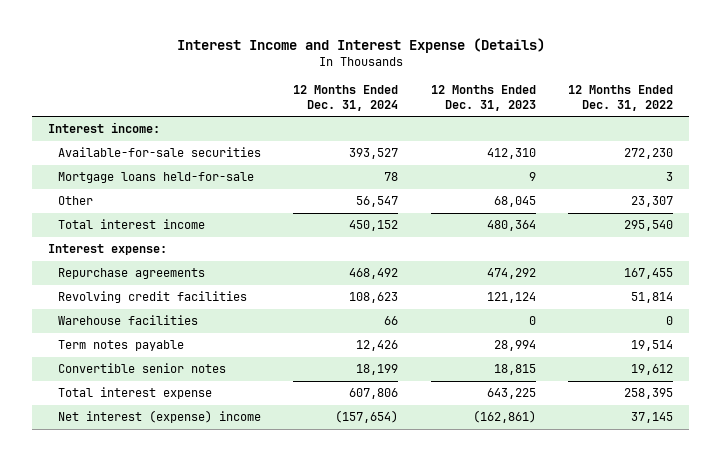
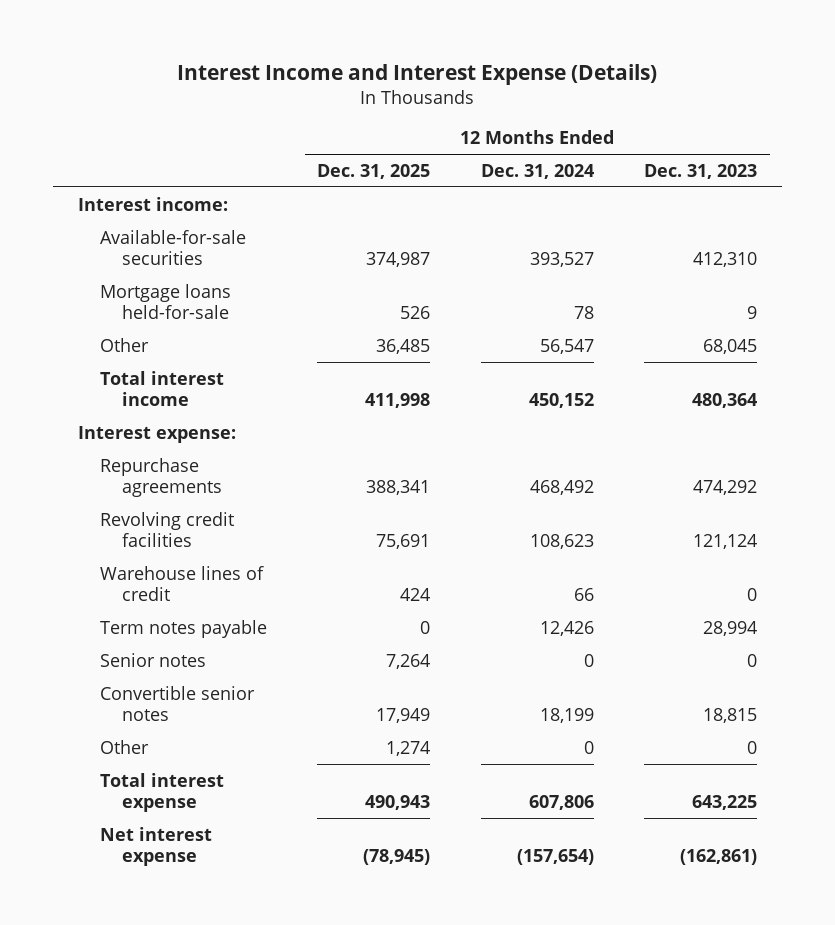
[568,85,674,111] 12 Months Ended Dec. 31, 2022 -> none
none -> [317,163,431,179] Dec. 31, 2025
[57,315,198,326] Warehouse facilities -> [100,565,265,601] Warehouse lines of credit
none -> [100,652,207,667] Senior notes
none -> [100,739,150,754] Other
[57,410,261,424] Net interest (expense) income -> [100,826,213,866] Net interest expense

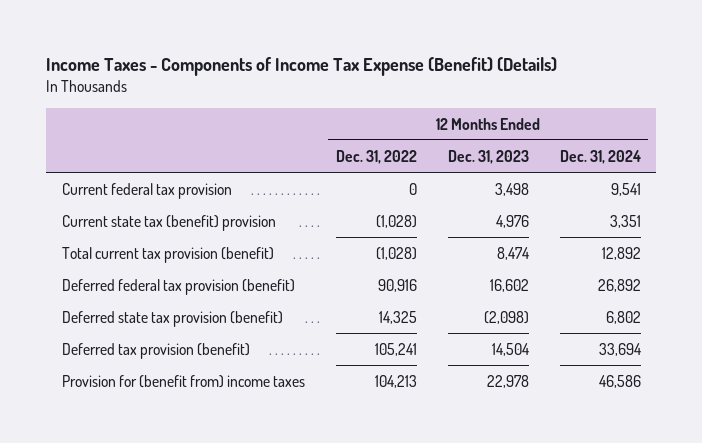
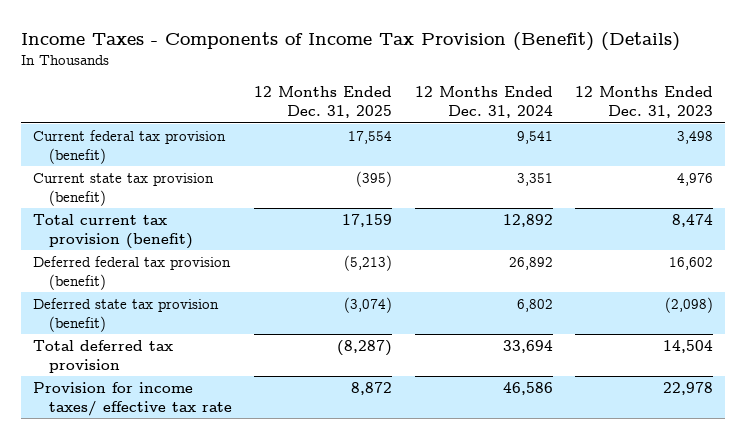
[46,56,558,76] Income Taxes - Components of Income Tax Expense (Benefit) (Details) -> [21,31,681,51] Income Taxes - Components of Income Tax Provision (Benefit) (Details)
[335,149,417,164] Dec. 31, 2022 -> none
none -> [254,86,393,119] 12 Months Ended Dec. 31, 2025
[61,182,232,199] Current federal tax provision -> [32,129,226,164] Current federal tax provision (benefit)
[61,214,276,231] Current state tax (benefit) provision -> [32,172,214,206] Current state tax provision (benefit)
[61,342,250,359] Deferred tax provision (benefit) -> [32,339,173,373] Total deferred tax provision
[61,374,305,388] Provision for (benefit from) income taxes -> [32,381,232,416] Provision for income taxes/ effective tax rate

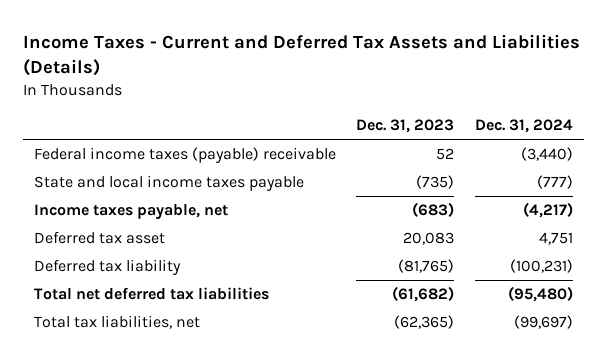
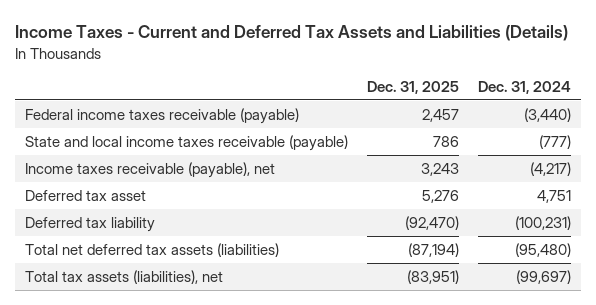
[356,119,455,134] Dec. 31, 2023 -> none
none -> [367,81,460,95] Dec. 31, 2025
[33,147,336,164] Federal income taxes (payable) receivable -> [24,107,299,124] Federal income taxes receivable (payable)
[33,175,304,192] State and local income taxes payable -> [24,134,348,151] State and local income taxes receivable (payable)
[33,204,228,221] Income taxes payable, net -> [24,161,275,178] Income taxes receivable (payable), net
[33,287,269,301] Total net deferred tax liabilities -> [24,242,279,257] Total net deferred tax assets (liabilities)
[33,315,200,330] Total tax liabilities, net -> [24,269,223,284] Total tax assets (liabilities), net

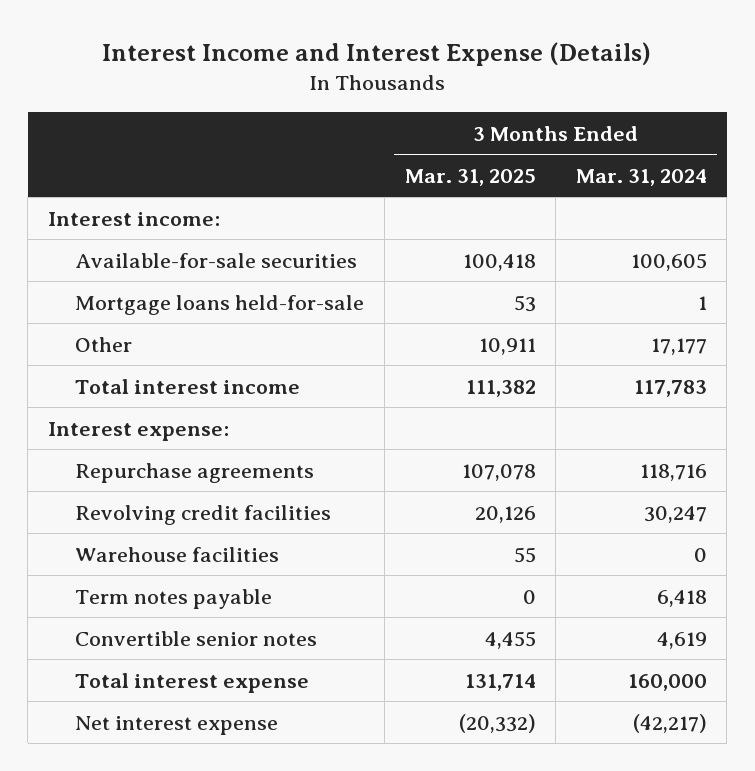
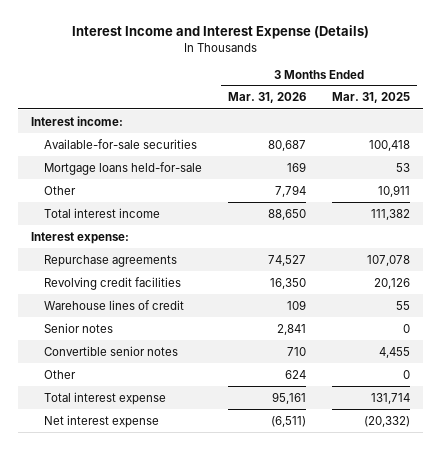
[575,168,707,186] Mar. 31, 2024 -> none
none -> [228,92,307,104] Mar. 31, 2026
[75,588,273,609] Term notes payable -> none
[75,546,280,562] Warehouse facilities -> [43,299,184,310] Warehouse lines of credit
none -> [43,322,113,333] Senior notes
none -> [43,369,76,379] Other

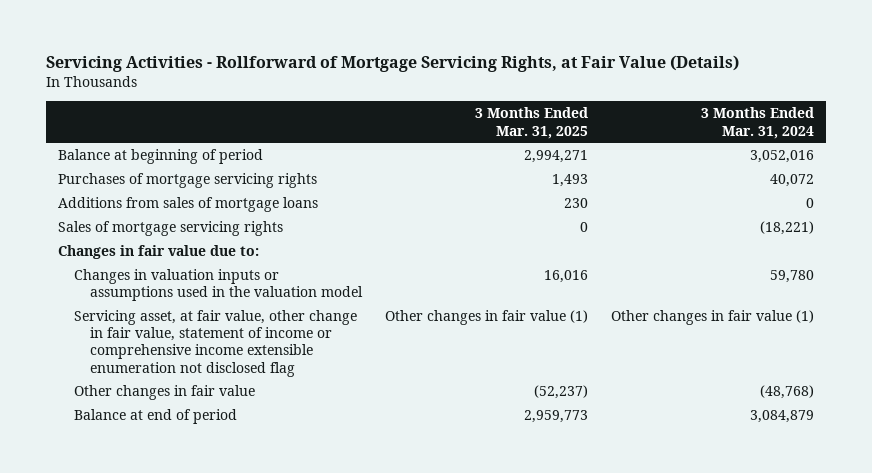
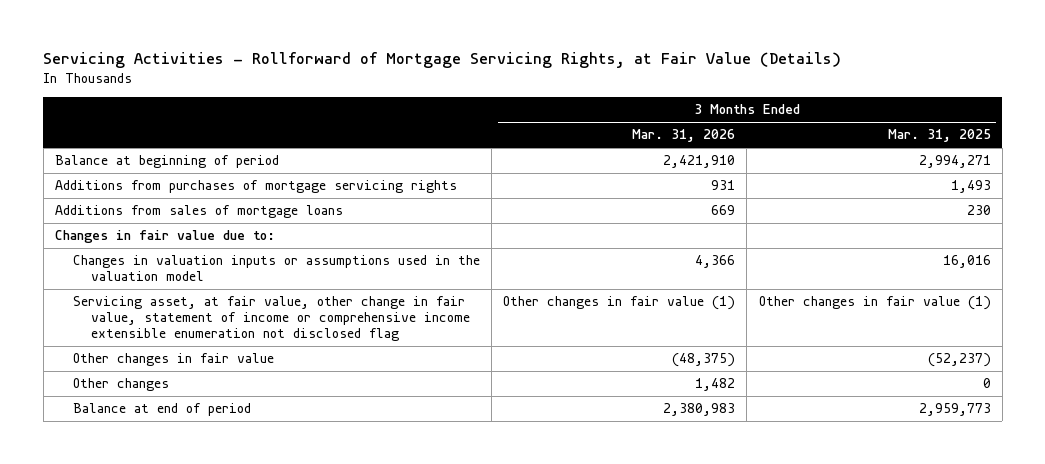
[701,107,815,139] 3 Months Ended Mar. 31, 2024 -> none
none -> [632,129,736,143] Mar. 31, 2026
[57,172,317,188] Purchases of mortgage servicing rights -> [54,180,457,194] Additions from purchases of mortgage servicing rights
[57,220,283,236] Sales of mortgage servicing rights -> none
none -> [73,378,170,392] Other changes

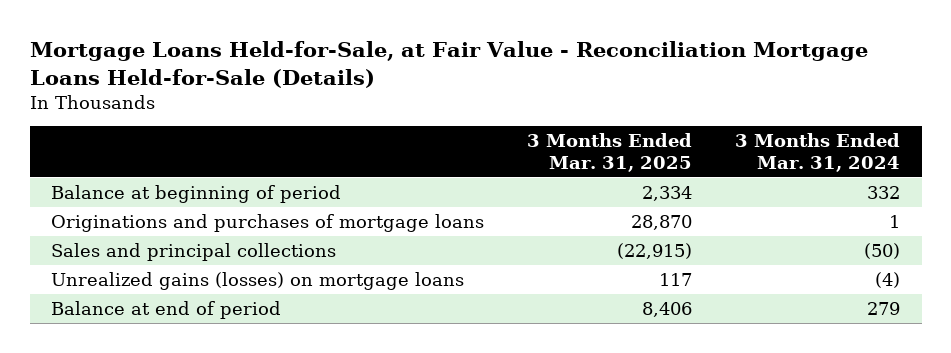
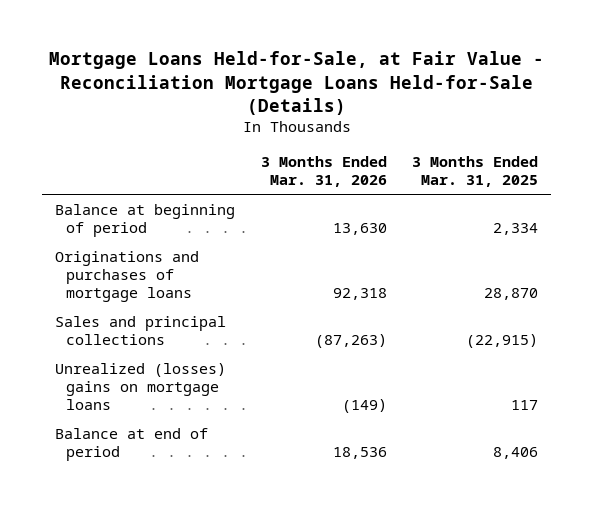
[735,133,901,173] 3 Months Ended Mar. 31, 2024 -> none
none -> [260,156,387,188] 3 Months Ended Mar. 31, 2026
[51,271,465,290] Unrealized gains (losses) on mortgage loans -> [54,362,226,411] Unrealized (losses) gains on mortgage loans

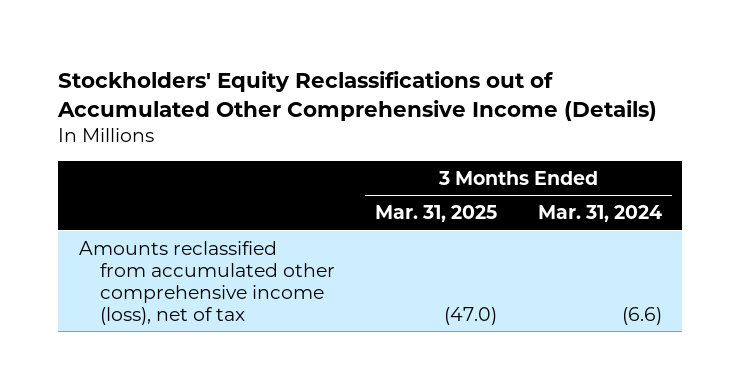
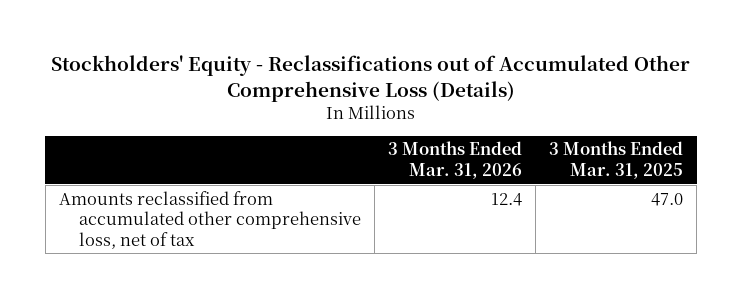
[57,70,658,121] Stockholders' Equity Reclassifications out of Accumulated Other Comprehensive Income (Details) -> [50,54,690,102] Stockholders' Equity - Reclassifications out of Accumulated Other Comprehensive Loss (Details)
[537,204,662,222] Mar. 31, 2024 -> none
none -> [388,141,523,180] 3 Months Ended Mar. 31, 2026
[78,240,336,325] Amounts reclassified from accumulated other comprehensive income (loss), net of tax -> [58,190,362,250] Amounts reclassified from accumulated other comprehensive loss, net of tax
[444,306,498,325] (47.0) -> [651,192,684,206] 47.0

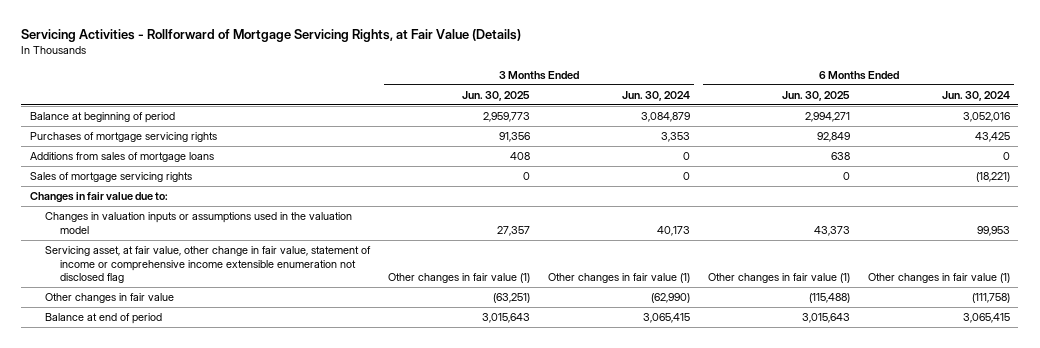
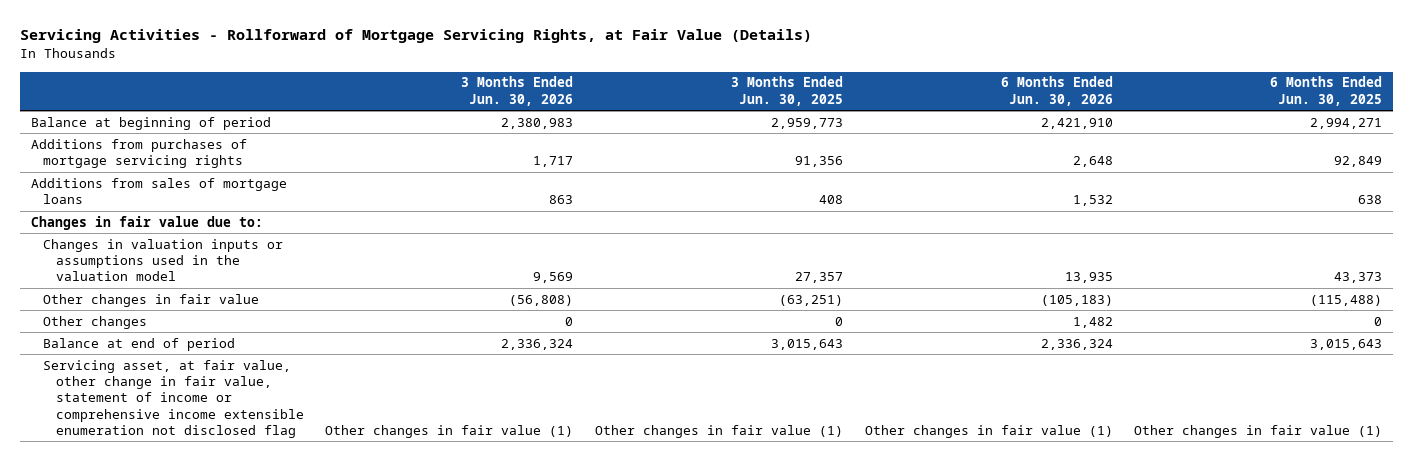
[621,91,690,102] Jun. 30, 2024 -> none
[941,91,1010,102] Jun. 30, 2024 -> none
none -> [461,76,574,106] 3 Months Ended Jun. 30, 2026
none -> [1000,76,1113,106] 6 Months Ended Jun. 30, 2026
[30,132,218,143] Purchases of mortgage servicing rights -> [30,138,247,169] Additions from purchases of mortgage servicing rights
[30,172,193,183] Sales of mortgage servicing rights -> none
none -> [43,315,148,329] Other changes
[45,246,372,284] Servicing asset, at fair value, other change in fair value, statement of income or comprehensive income extensible enumeration not disclosed flag -> [43,359,304,438] Servicing asset, at fair value, other change in fair value, statement of income or comprehensive income extensible enumeration not disclosed flag

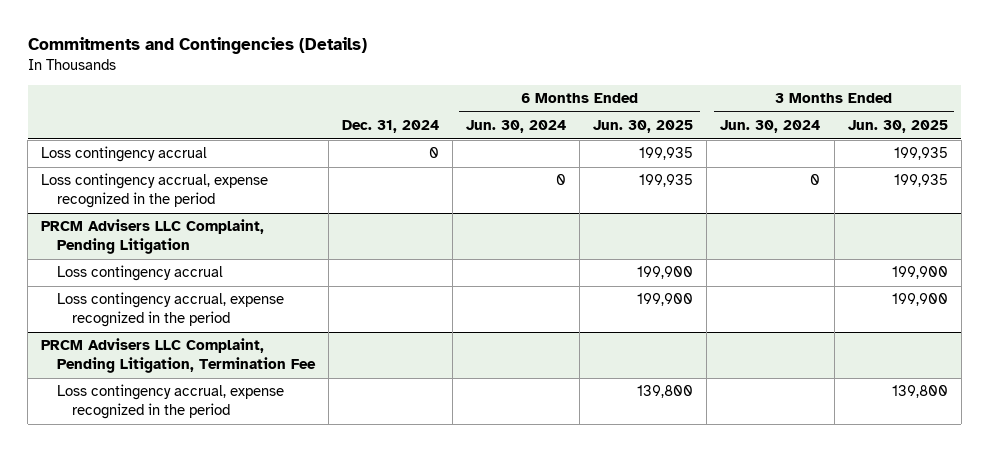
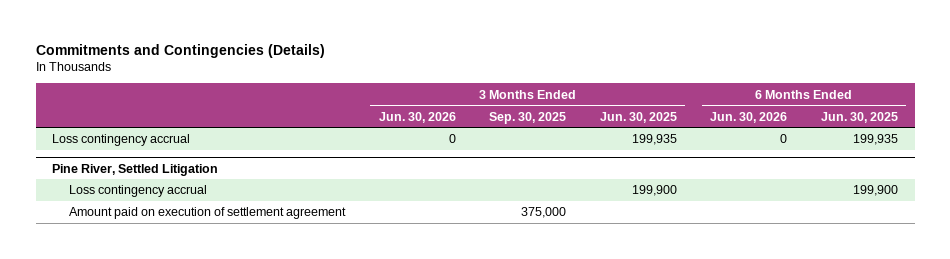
[342,120,440,134] Dec. 31, 2024 -> none
[466,120,567,134] Jun. 30, 2024 -> none
[720,120,821,134] Jun. 30, 2024 -> none
none -> [378,111,456,123] Jun. 30, 2026
none -> [489,111,567,124] Sep. 30, 2025
none -> [710,111,788,123] Jun. 30, 2026
[41,173,269,209] Loss contingency accrual, expense recognized in the period -> none
[41,219,265,255] PRCM Advisers LLC Complaint, Pending Litigation -> none
none -> [52,163,219,176] Pine River, Settled Litigation
[56,292,284,328] Loss contingency accrual, expense recognized in the period -> none
[41,338,316,374] PRCM Advisers LLC Complaint, Pending Litigation, Termination Fee -> none
[56,384,284,420] Loss contingency accrual, expense recognized in the period -> none
none -> [69,207,347,220] Amount paid on execution of settlement agreement

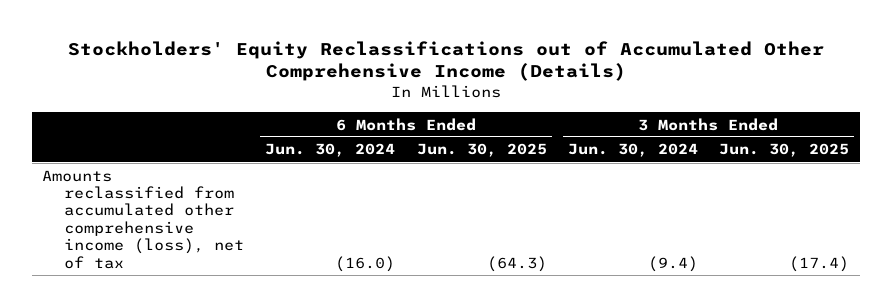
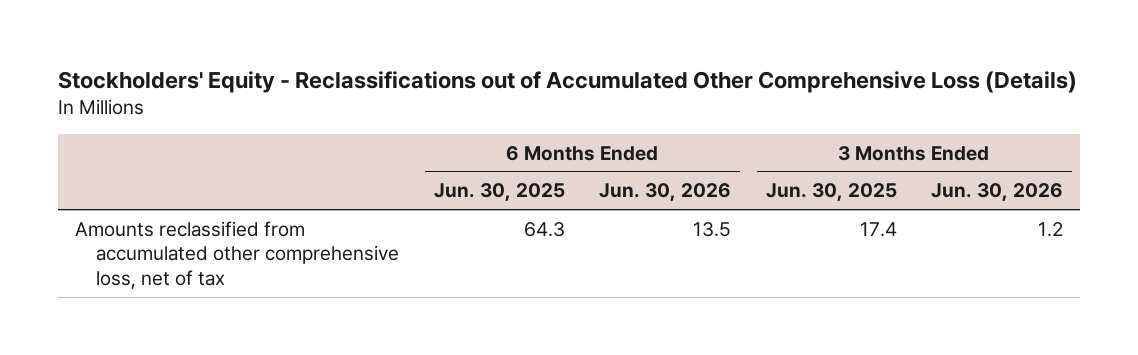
[67,40,824,82] Stockholders' Equity Reclassifications out of Accumulated Other Comprehensive Income (Details) -> [58,71,1078,94] Stockholders' Equity - Reclassifications out of Accumulated Other Comprehensive Loss (Details)
[265,143,396,158] Jun. 30, 2024 -> none
[567,143,698,158] Jun. 30, 2024 -> none
none -> [599,183,732,203] Jun. 30, 2026
none -> [930,183,1063,203] Jun. 30, 2026
[42,169,245,269] Amounts reclassified from accumulated other comprehensive income (loss), net of tax -> [75,220,400,290] Amounts reclassified from accumulated other comprehensive loss, net of tax
[486,255,547,272] (64.3) -> [523,221,565,237] 64.3
[789,255,850,272] (17.4) -> [859,221,897,237] 17.4

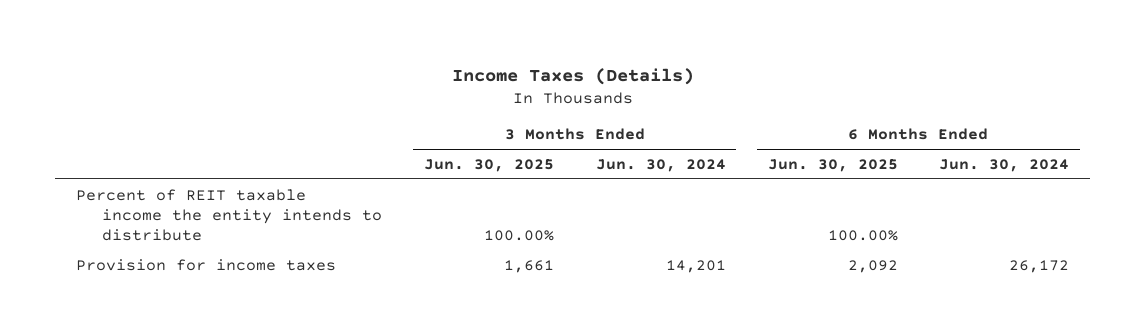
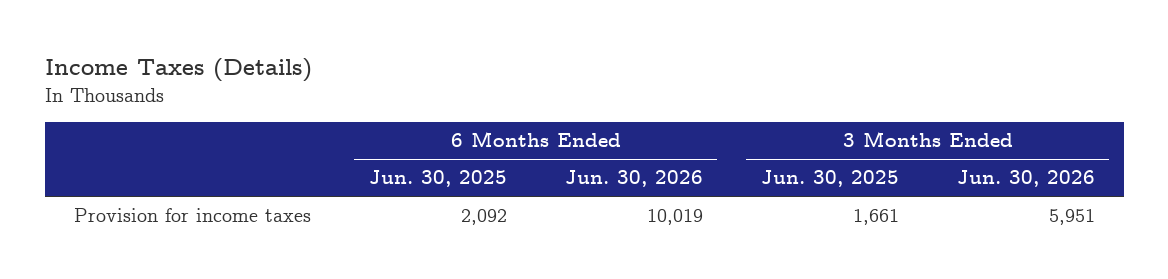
[595,158,726,172] Jun. 30, 2024 -> none
[939,158,1070,172] Jun. 30, 2024 -> none
none -> [564,170,703,188] Jun. 30, 2026
none -> [956,170,1095,188] Jun. 30, 2026
[75,188,383,242] Percent of REIT taxable income the entity intends to distribute -> none

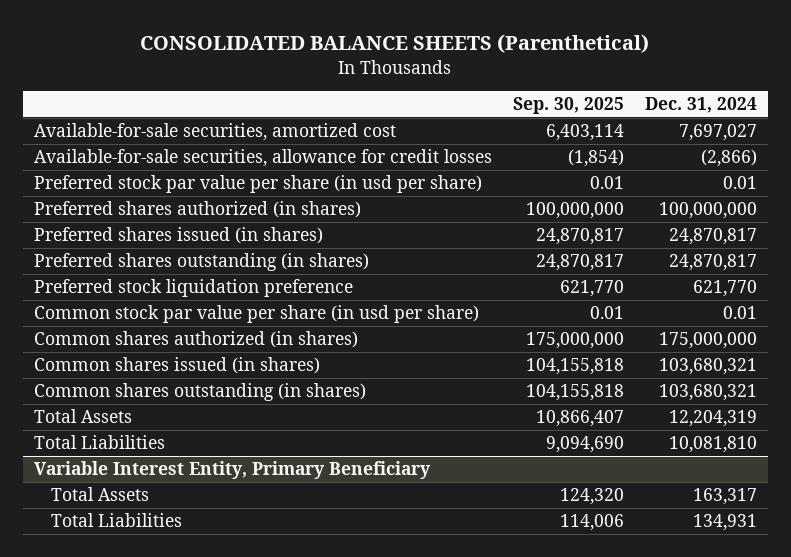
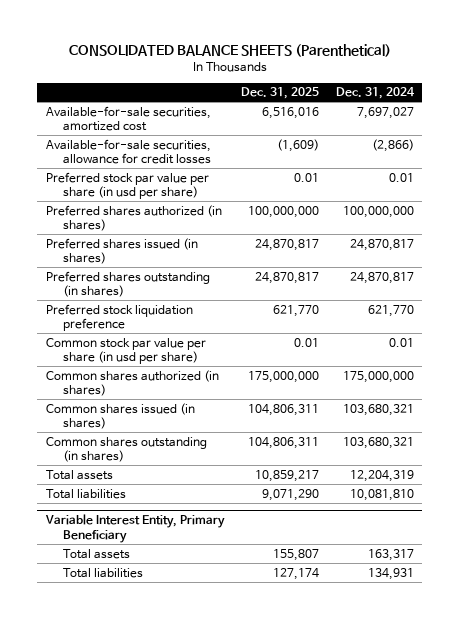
[512,97,624,115] Sep. 30, 2025 -> none
none -> [240,87,319,100] Dec. 31, 2025
[33,409,132,424] Total Assets -> [45,469,113,480] Total assets
[33,435,165,450] Total Liabilities -> [45,488,126,499] Total liabilities
[50,487,149,502] Total Assets -> [63,548,131,559] Total assets
[50,513,182,528] Total Liabilities -> [63,567,144,578] Total liabilities

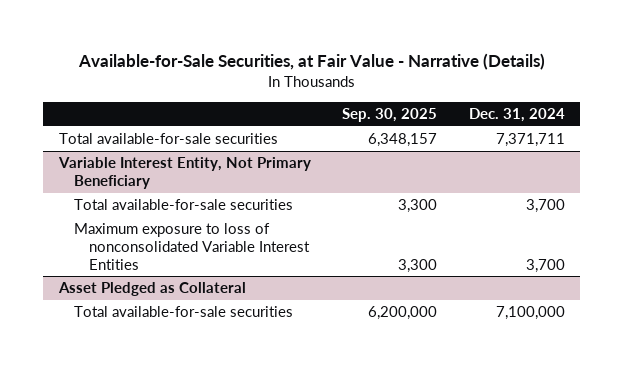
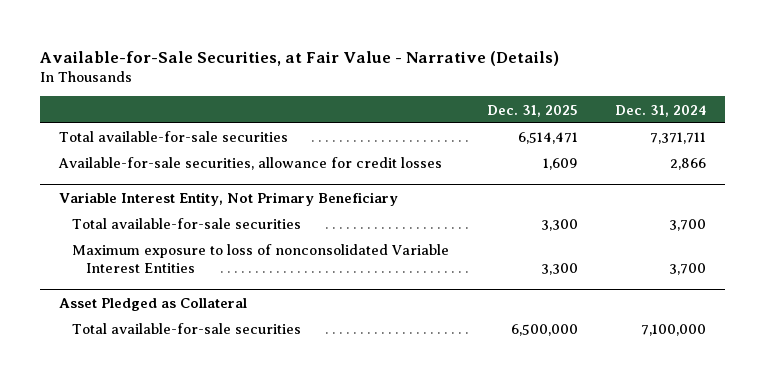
[342,108,438,123] Sep. 30, 2025 -> none
none -> [486,104,578,117] Dec. 31, 2025
none -> [57,157,442,171] Available-for-sale securities, allowance for credit losses

